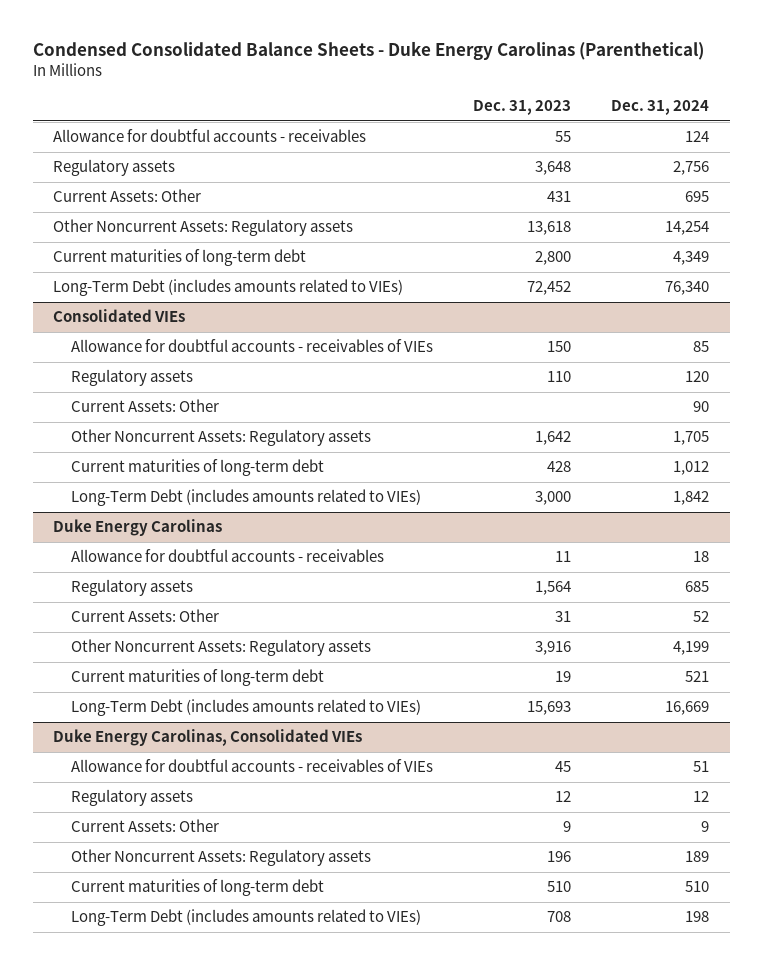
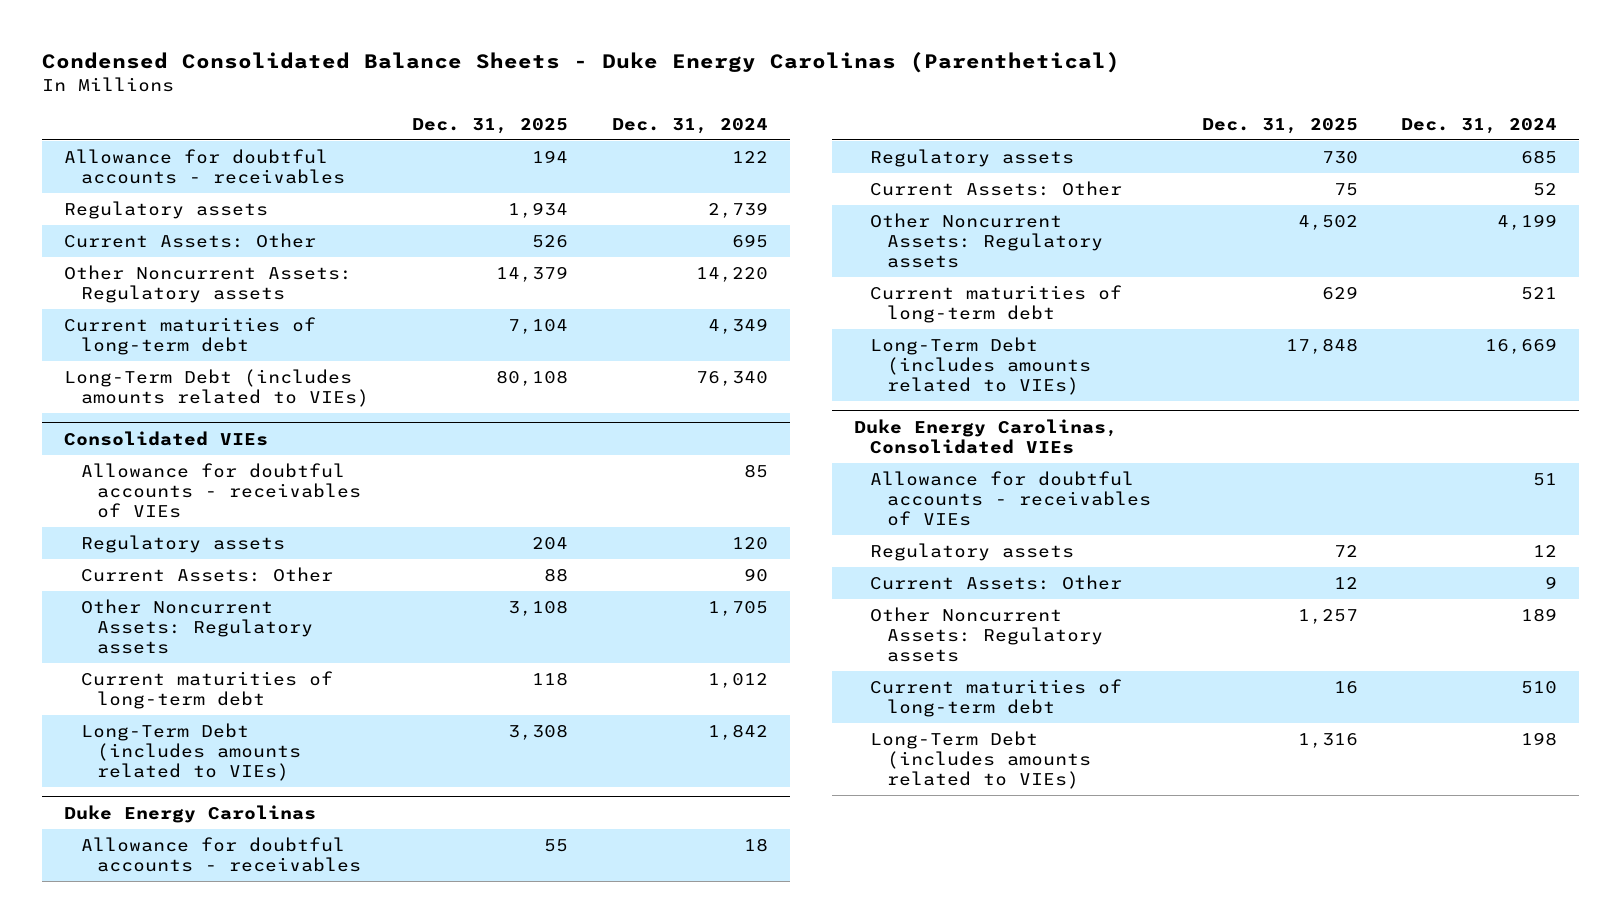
[473,100,572,116] Dec. 31, 2023 -> none
none -> [412,117,569,134] Dec. 31, 2025
[685,131,710,143] 124 -> [731,150,768,163] 122
[673,161,710,176] 2,756 -> [707,201,768,218] 2,739
[665,221,710,236] 14,254 -> [695,266,768,282] 14,220

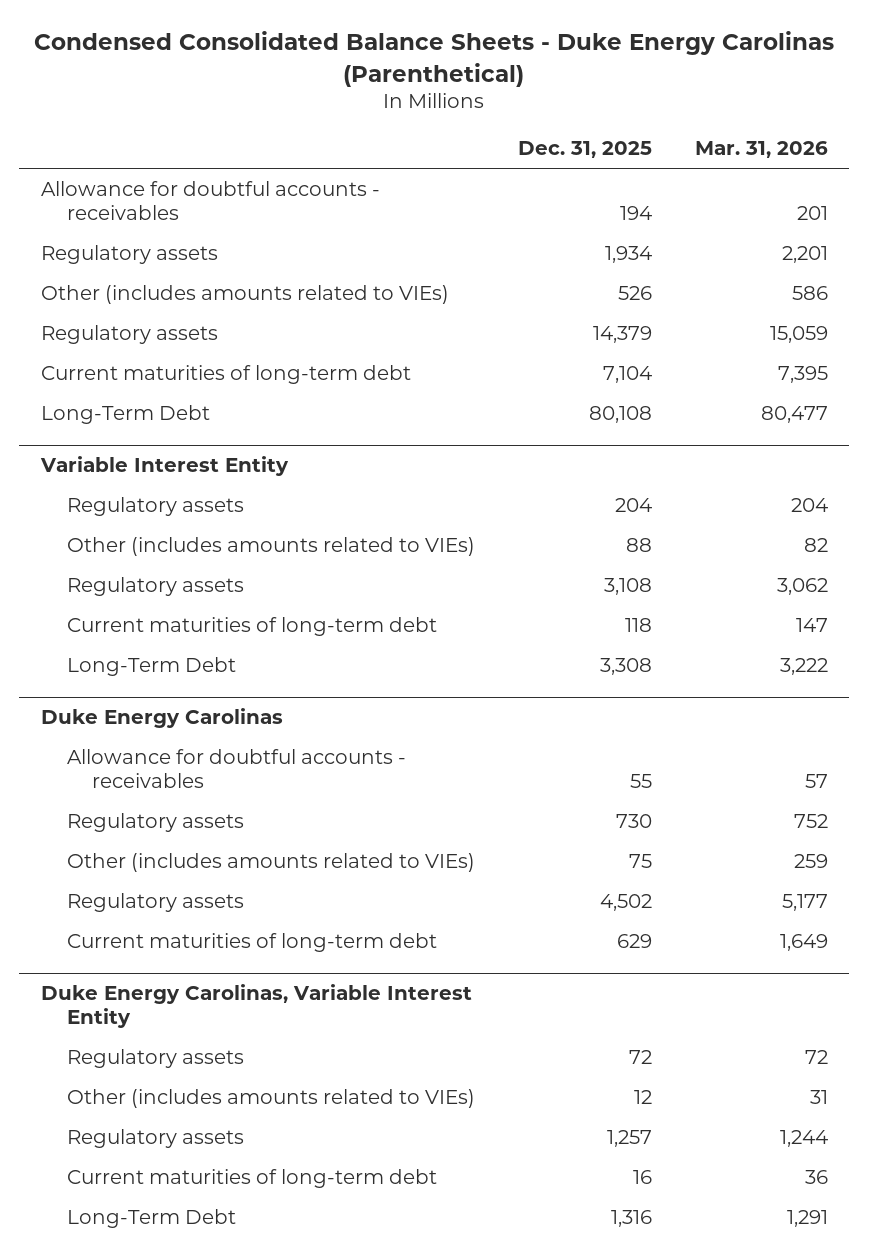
[611,117,768,134] Dec. 31, 2024 -> none
none -> [694,141,828,159] Mar. 31, 2026
[64,232,317,248] Current Assets: Other -> [41,284,450,304] Other (includes amounts related to VIEs)
[64,264,353,303] Other Noncurrent Assets: Regulatory assets -> [41,324,219,344] Regulatory assets
[64,430,269,446] Consolidated VIEs -> none
[80,462,362,518] Allowance for doubtful accounts - receivables of VIEs -> none
[64,368,369,407] Long-Term Debt (includes amounts related to VIEs) -> [41,404,211,424] Long-Term Debt
none -> [40,456,290,477] Variable Interest Entity
[80,566,333,582] Current Assets: Other -> [66,536,475,556] Other (includes amounts related to VIEs)
[80,598,314,654] Other Noncurrent Assets: Regulatory assets -> [66,576,244,596] Regulatory assets
[80,722,302,781] Long-Term Debt (includes amounts related to VIEs) -> [66,656,236,676] Long-Term Debt
[870,180,1123,196] Current Assets: Other -> [66,852,475,872] Other (includes amounts related to VIEs)
[870,212,1103,268] Other Noncurrent Assets: Regulatory assets -> [66,892,244,912] Regulatory assets
[870,336,1091,395] Long-Term Debt (includes amounts related to VIEs) -> none
[853,418,1118,454] Duke Energy Carolinas, Consolidated VIEs -> none
[870,470,1151,526] Allowance for doubtful accounts - receivables of VIEs -> none
none -> [41,984,473,1029] Duke Energy Carolinas, Variable Interest Entity
[870,574,1123,590] Current Assets: Other -> [66,1088,475,1108] Other (includes amounts related to VIEs)
[870,606,1103,662] Other Noncurrent Assets: Regulatory assets -> [66,1128,244,1148] Regulatory assets
[870,730,1091,789] Long-Term Debt (includes amounts related to VIEs) -> [66,1208,236,1228] Long-Term Debt

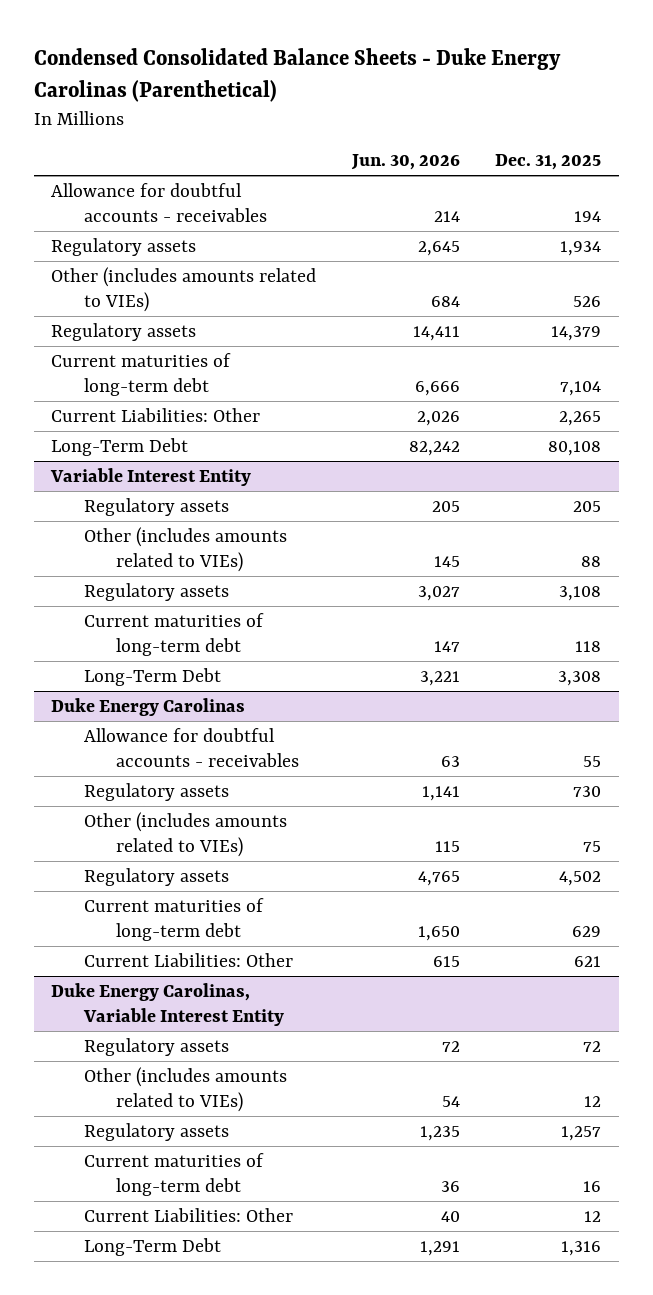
[694,141,828,159] Mar. 31, 2026 -> none
none -> [350,153,460,170] Jun. 30, 2026
none -> [51,407,261,422] Current Liabilities: Other
[614,497,652,512] 204 -> [573,500,602,512] 205
none -> [83,952,293,967] Current Liabilities: Other
none -> [83,1207,293,1222] Current Liabilities: Other

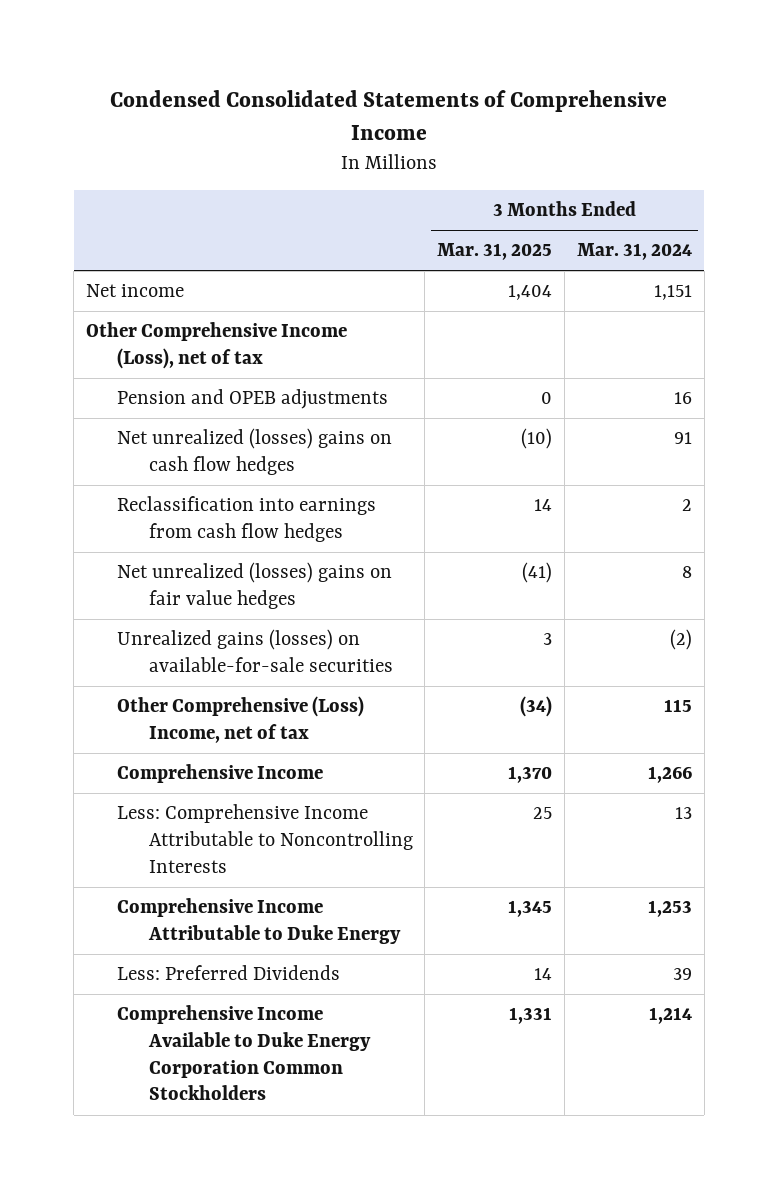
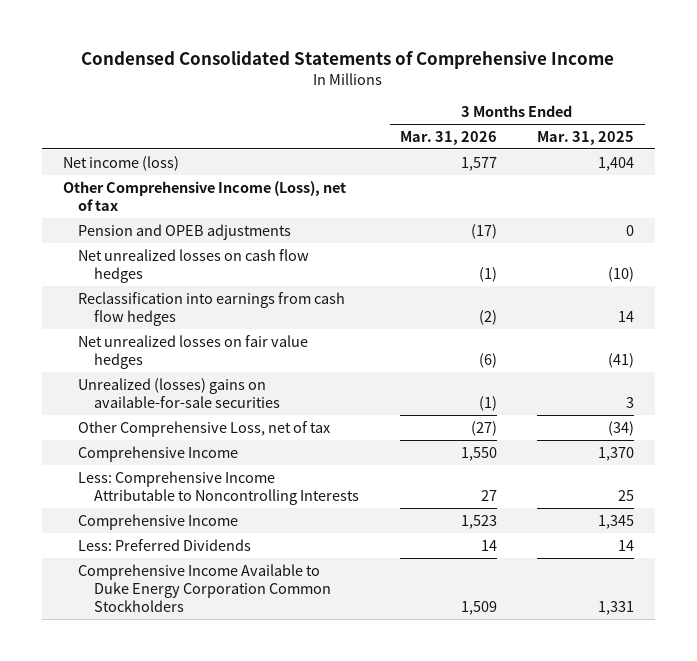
[577,243,693,261] Mar. 31, 2024 -> none
none -> [399,130,497,145] Mar. 31, 2026
[86,284,185,298] Net income -> [62,155,179,171] Net income (loss)
[117,428,393,475] Net unrealized (losses) gains on cash flow hedges -> [78,248,310,283] Net unrealized losses on cash flow hedges
[117,562,393,609] Net unrealized (losses) gains on fair value hedges -> [78,334,309,369] Net unrealized losses on fair value hedges
[117,629,393,672] Unrealized gains (losses) on available-for-sale securities -> [78,377,281,408] Unrealized (losses) gains on available-for-sale securities
[117,696,365,743] Other Comprehensive (Loss) Income, net of tax -> [78,420,331,437] Other Comprehensive Loss, net of tax
[117,898,401,944] Comprehensive Income Attributable to Duke Energy -> [78,513,239,530] Comprehensive Income

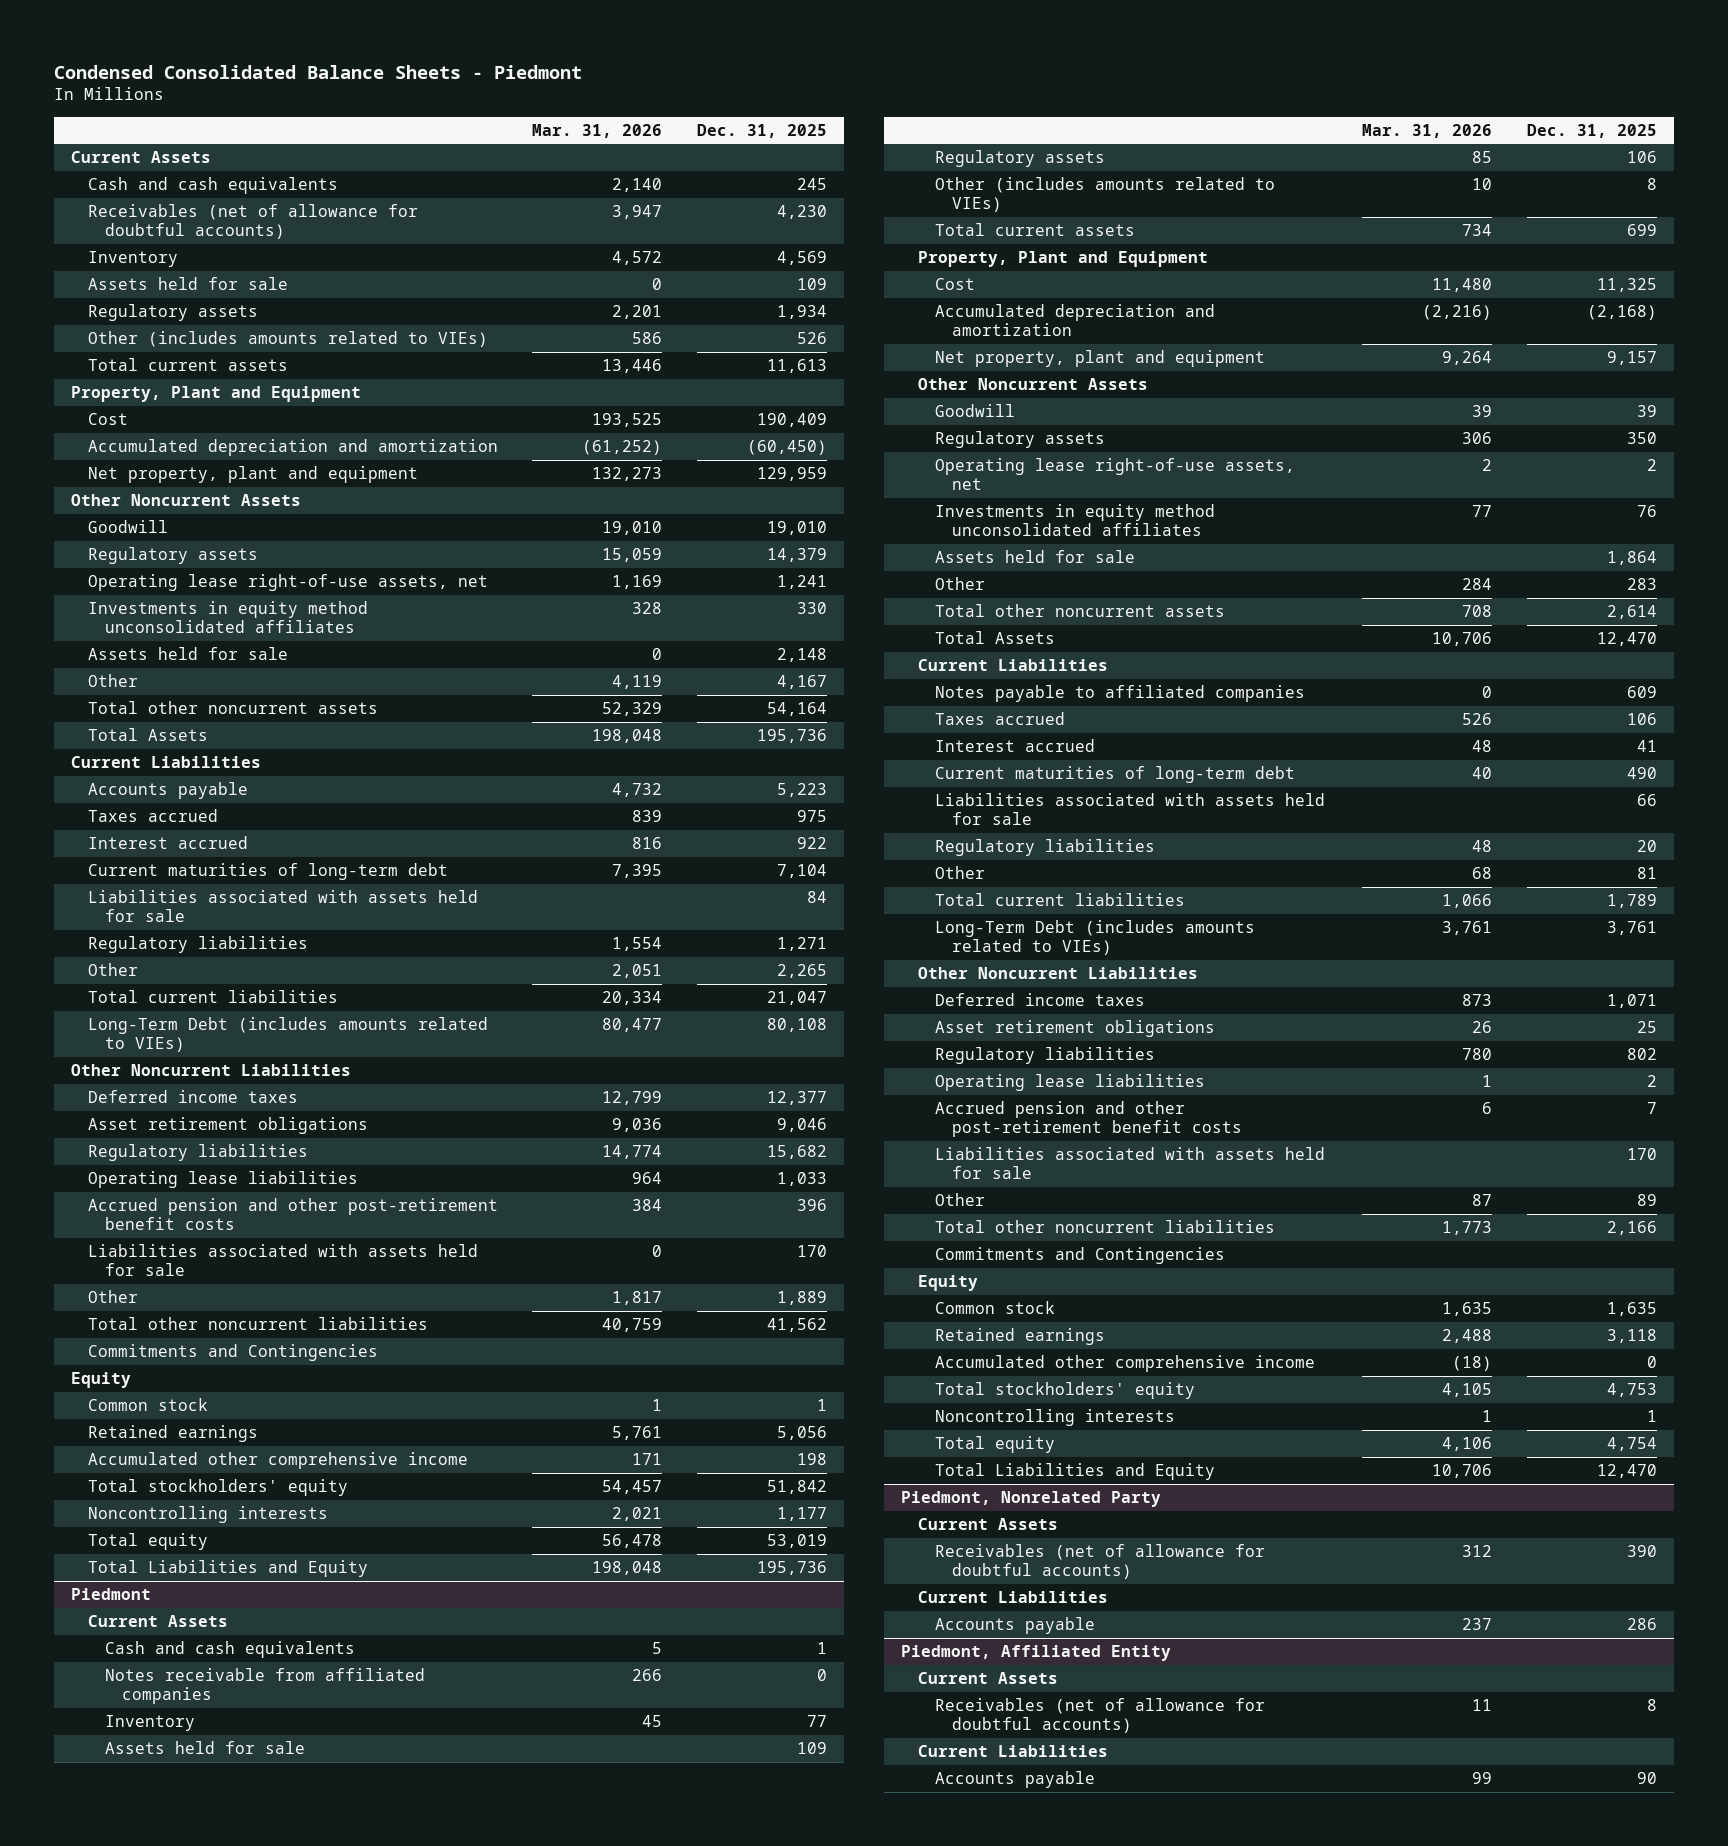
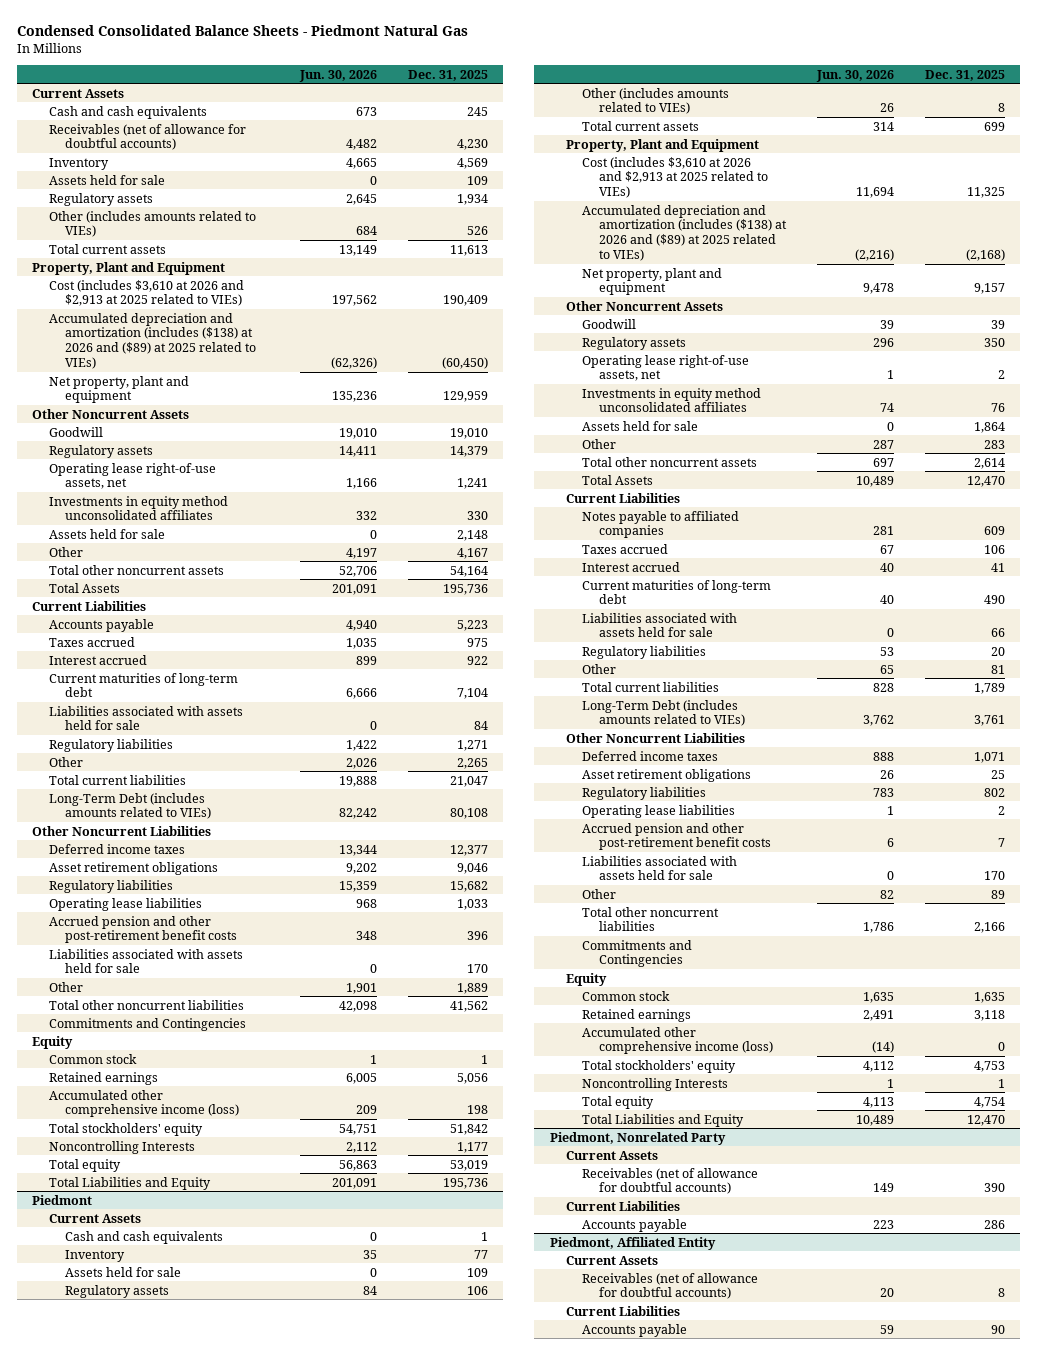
[53,64,582,79] Condensed Consolidated Balance Sheets - Piedmont -> [16,24,468,36] Condensed Consolidated Balance Sheets - Piedmont Natural Gas
[532,123,663,138] Mar. 31, 2026 -> none
none -> [298,69,377,82] Jun. 30, 2026
[88,413,129,426] Cost -> [48,279,244,307] Cost (includes $3,610 at 2026 and $2,913 at 2025 related to VIEs)
[88,439,499,457] Accumulated depreciation and amortization -> [48,312,257,369] Accumulated depreciation and amortization (includes ($138) at 2026 and ($89) at 2025 related to VIEs)
[88,1452,469,1470] Accumulated other comprehensive income -> [48,1089,240,1118] Accumulated other comprehensive income (loss)
[88,1506,329,1524] Noncontrolling interests -> [48,1140,195,1154] Noncontrolling Interests
[105,1668,426,1705] Notes receivable from affiliated companies -> none
[935,278,976,291] Cost -> [582,156,768,199] Cost (includes $3,610 at 2026 and $2,913 at 2025 related to VIEs)
[935,304,1216,337] Accumulated depreciation and amortization -> [582,204,787,261] Accumulated depreciation and amortization (includes ($138) at 2026 and ($89) at 2025 related to VIEs)
[935,1355,1316,1373] Accumulated other comprehensive income -> [582,1026,773,1055] Accumulated other comprehensive income (loss)
[935,1409,1176,1427] Noncontrolling interests -> [582,1077,729,1091] Noncontrolling Interests

